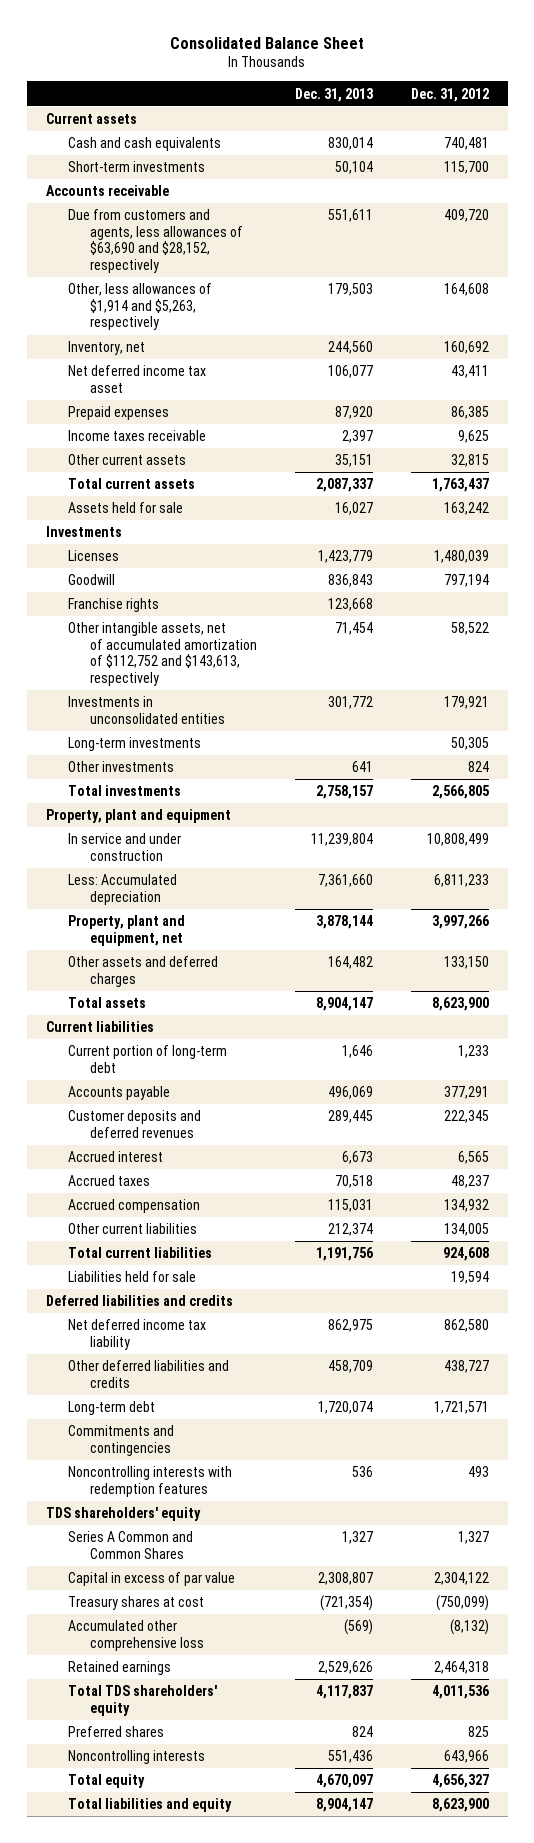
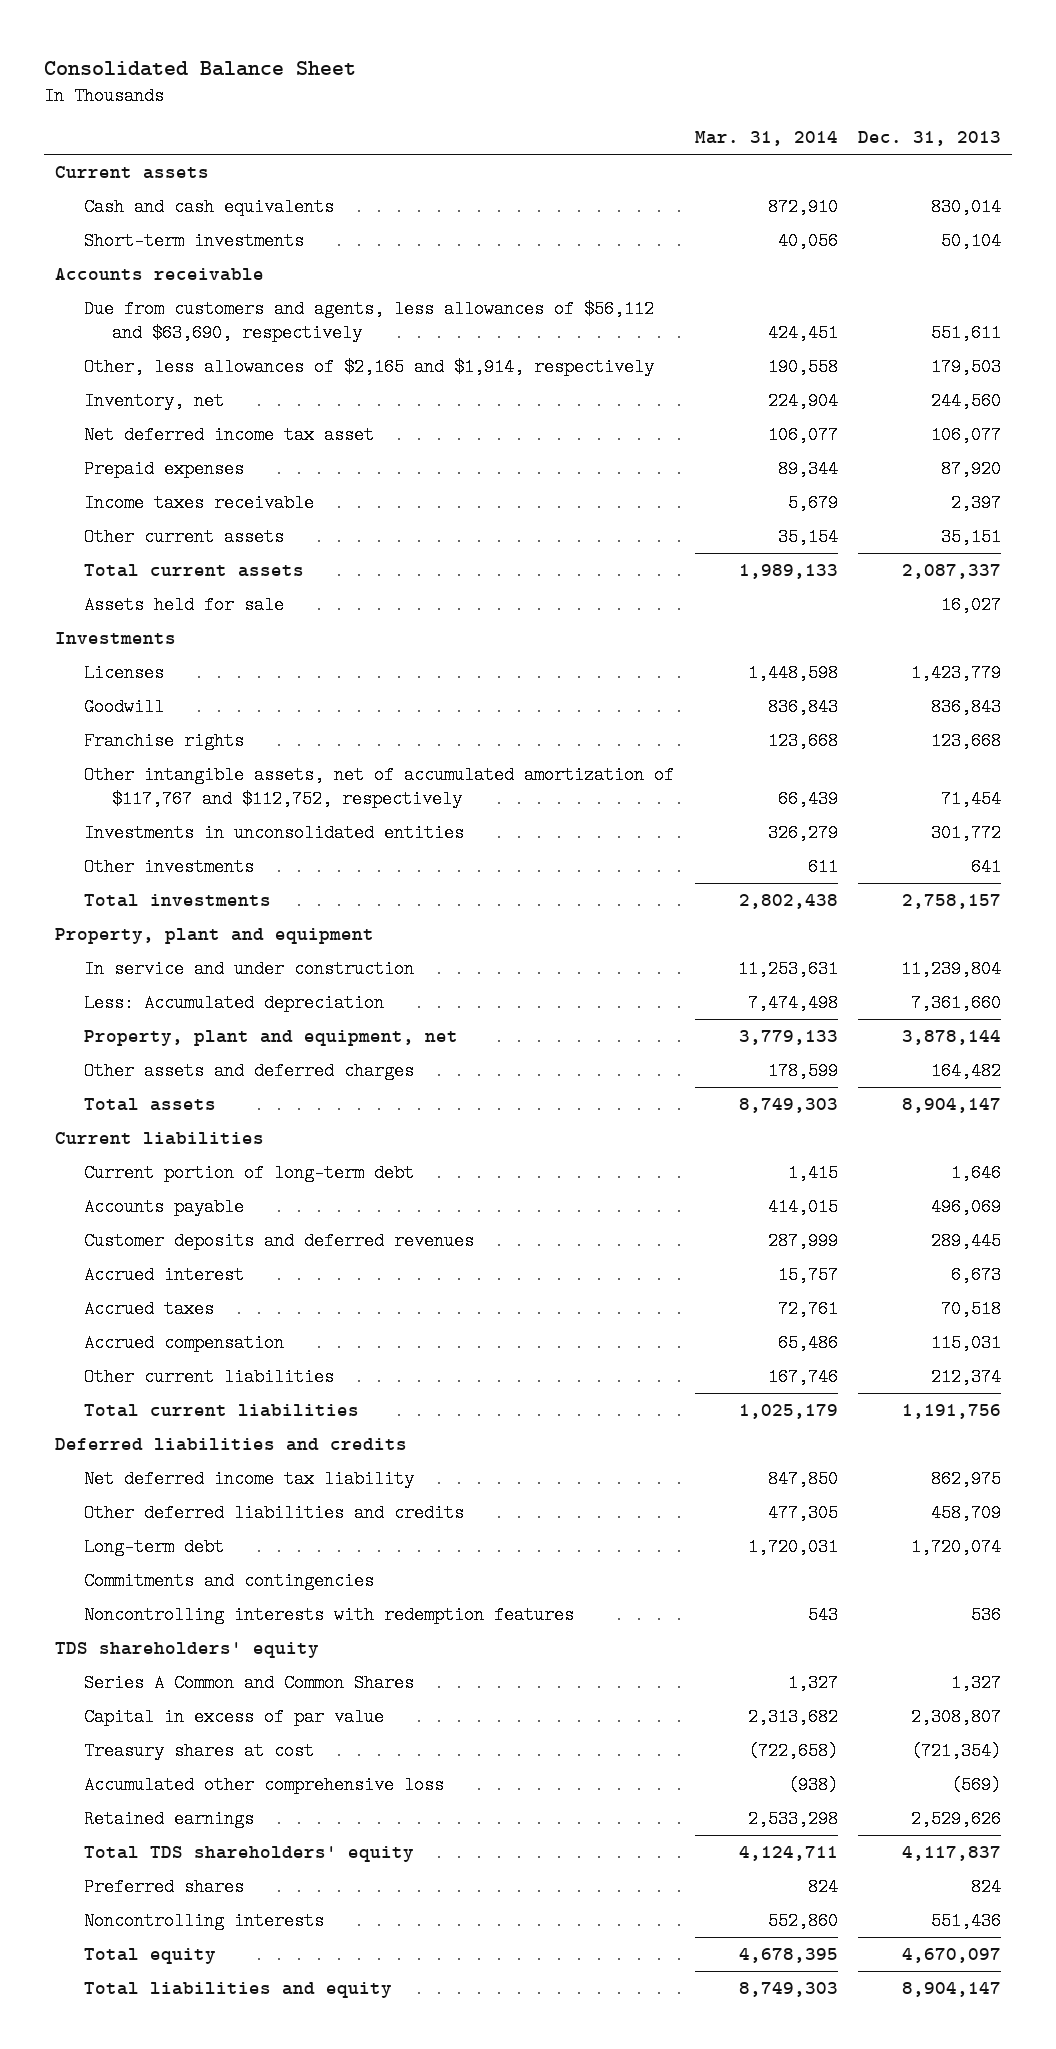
[410,87,489,102] Dec. 31, 2012 -> none
none -> [694,131,838,147] Mar. 31, 2014
[67,209,243,274] Due from customers and agents, less allowances of $63,690 and $28,152, respectively -> [83,299,654,342] Due from customers and agents, less allowances of $56,112 and $63,690, respectively
[67,283,212,331] Other, less allowances of $1,914 and $5,263, respectively -> [83,357,654,376] Other, less allowances of $2,165 and $1,914, respectively
[67,622,257,687] Other intangible assets, net of accumulated amortization of $112,752 and $143,613, respectively -> [83,765,674,808] Other intangible assets, net of accumulated amortization of $117,767 and $112,752, respectively
[67,737,201,752] Long-term investments -> none
[67,1271,196,1283] Liabilities held for sale -> none

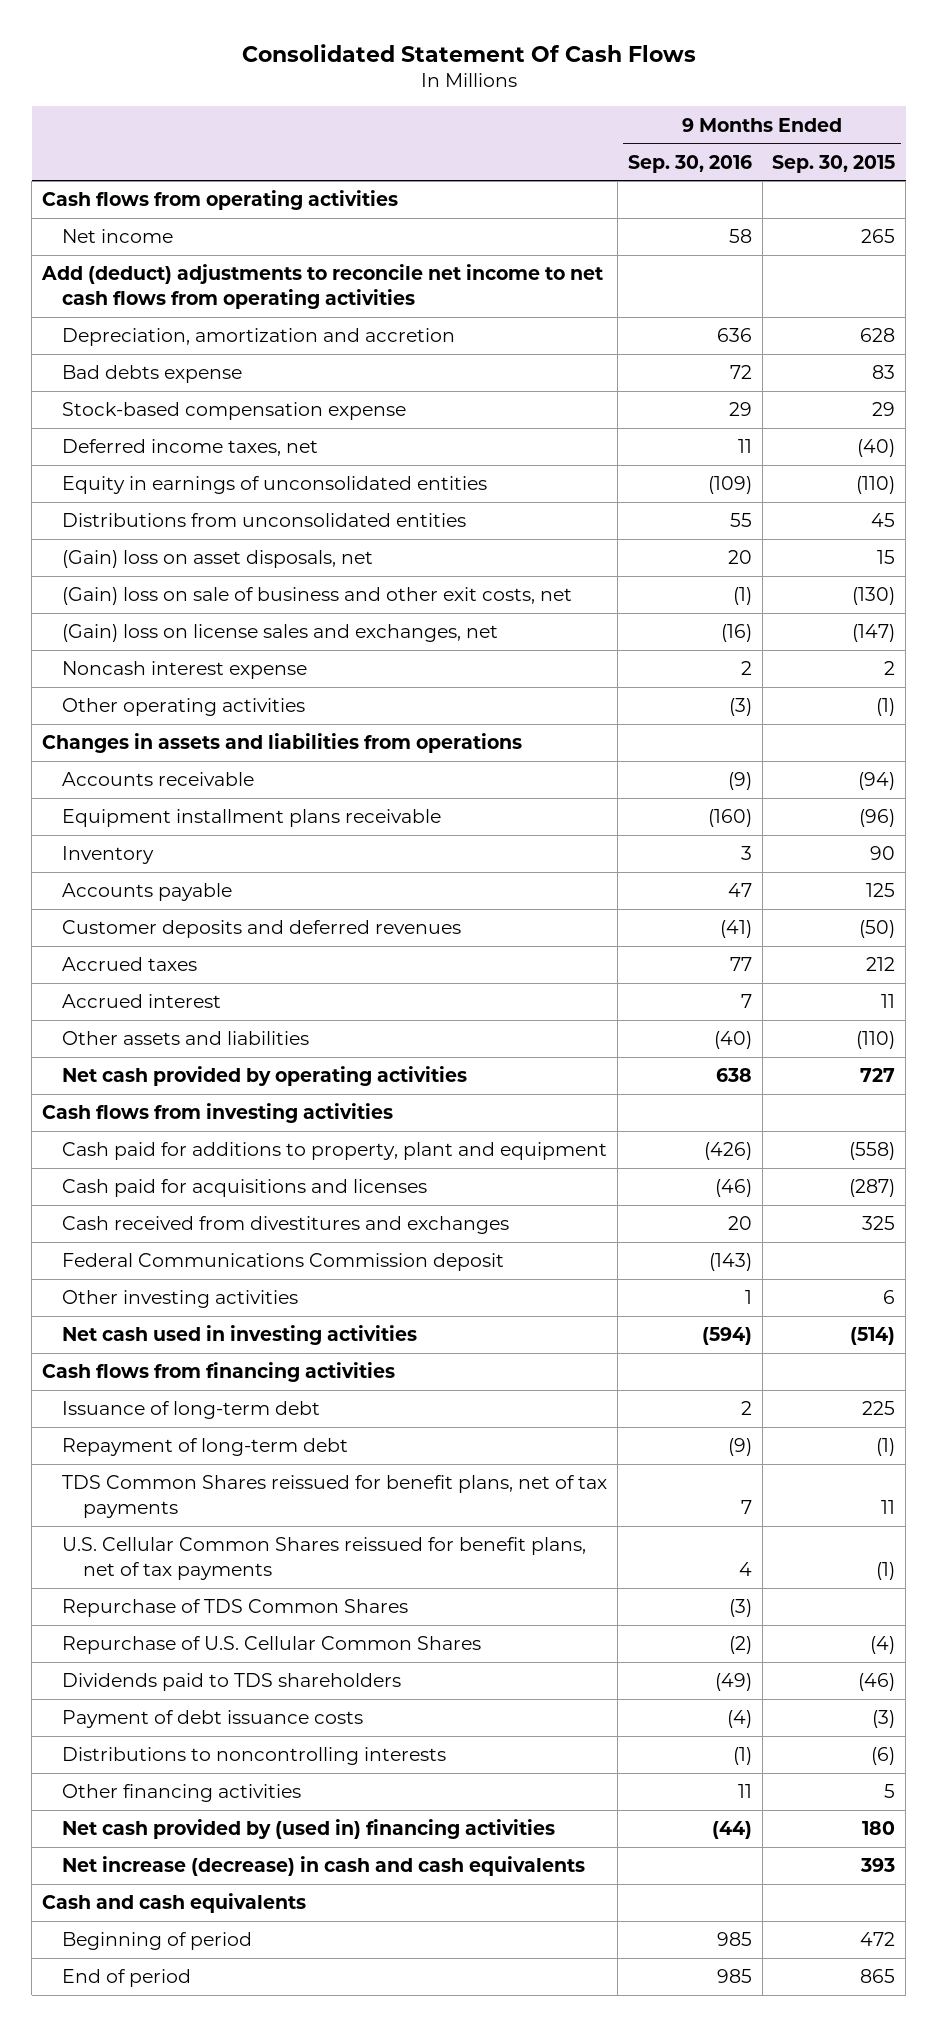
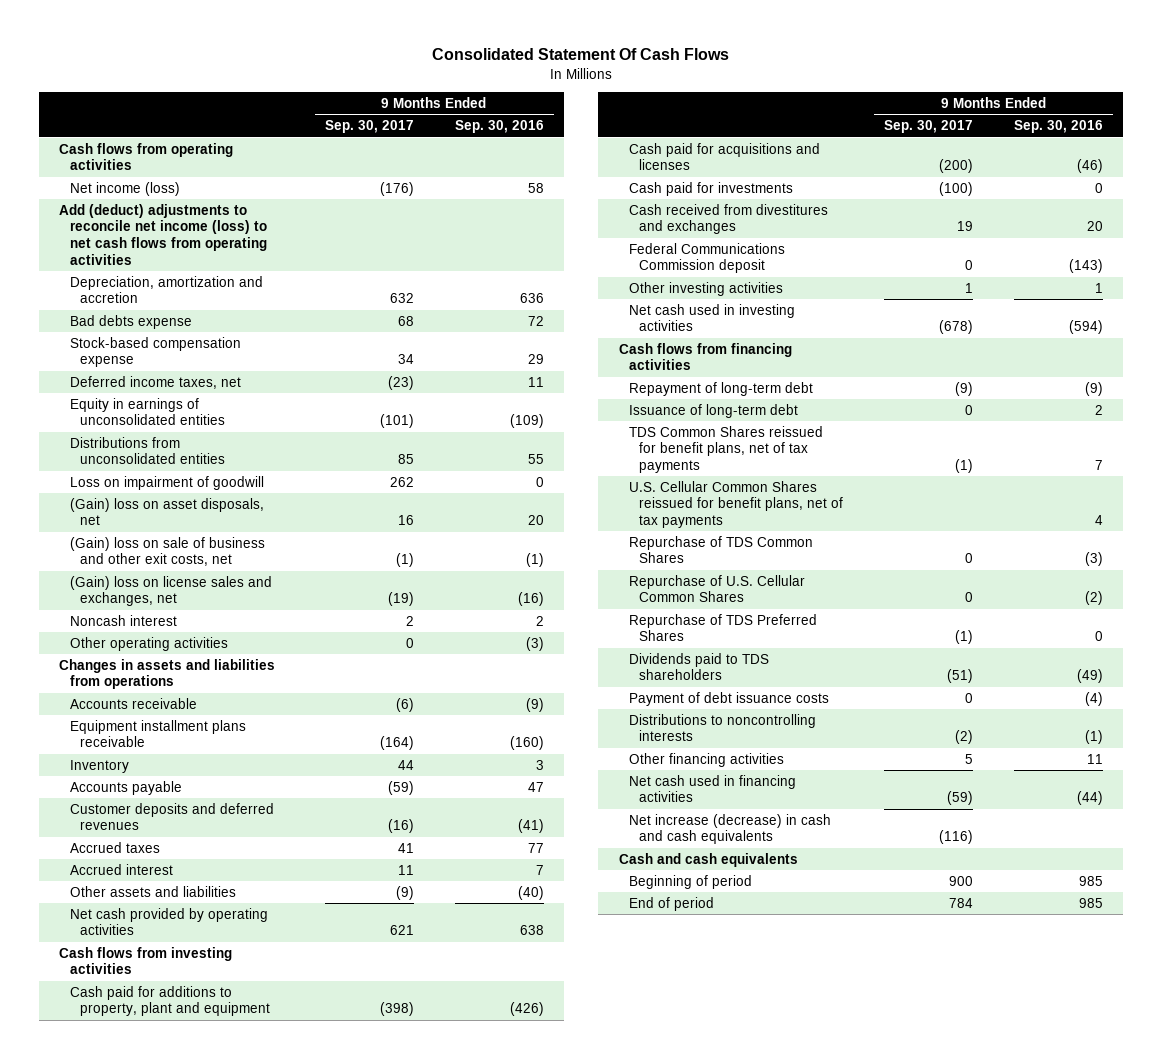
[772,154,896,173] Sep. 30, 2015 -> none
none -> [324,120,414,134] Sep. 30, 2017
[62,229,174,244] Net income -> [69,181,180,196] Net income (loss)
[41,264,604,309] Add (deduct) adjustments to reconcile net income to net cash flows from operating activities -> [59,203,267,265] Add (deduct) adjustments to reconcile net income (loss) to net cash flows from operating activities
none -> [69,475,264,490] Loss on impairment of goodwill
[62,661,308,680] Noncash interest expense -> [69,614,177,626] Noncash interest
none -> [629,181,794,196] Cash paid for investments
[62,1401,321,1420] Issuance of long-term debt -> [629,403,799,418] Issuance of long-term debt
none -> [629,613,818,642] Repurchase of TDS Preferred Shares
[62,1819,556,1840] Net cash provided by (used in) financing activities -> [629,774,797,803] Net cash used in financing activities

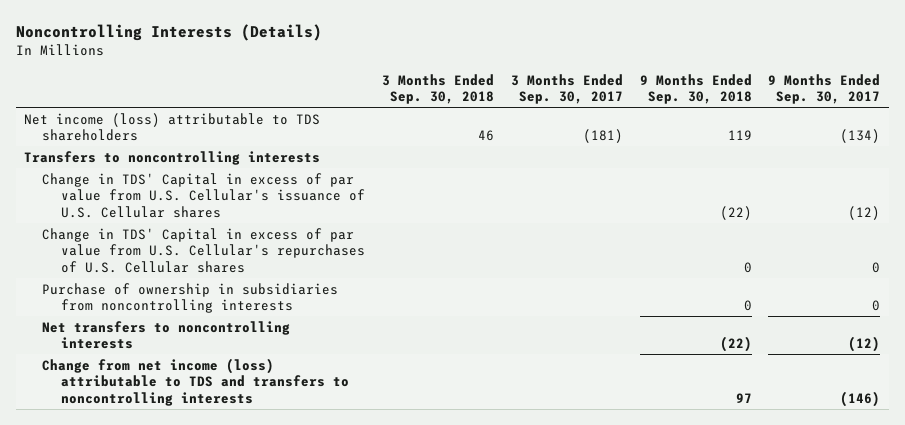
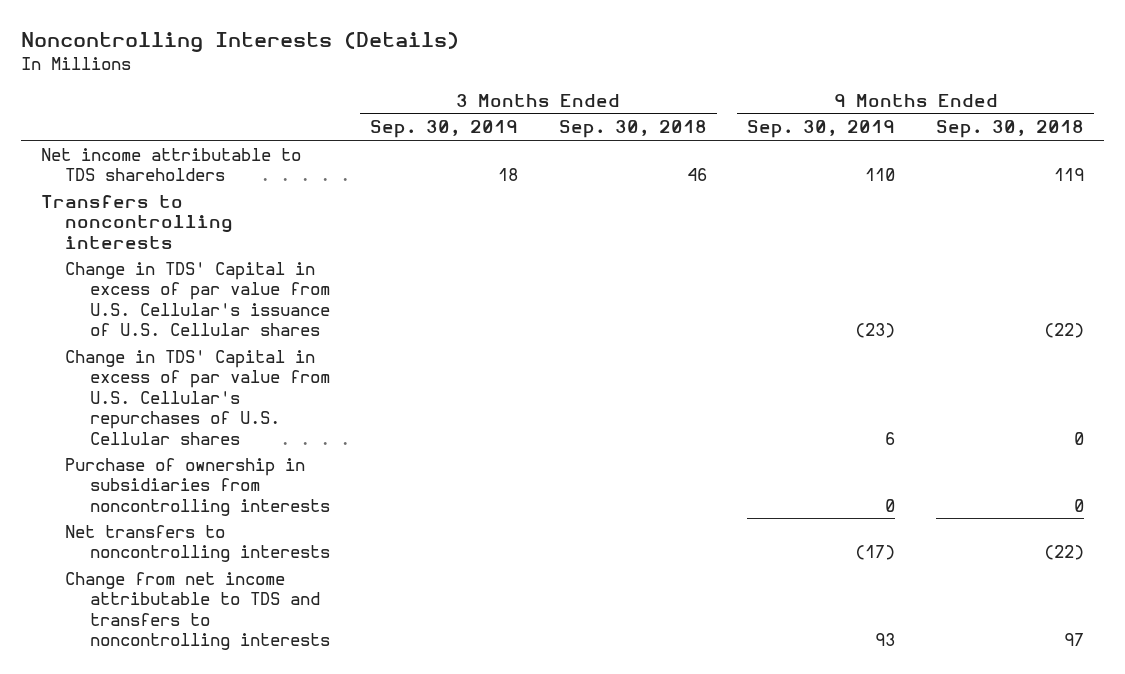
[510,73,623,105] 3 Months Ended Sep. 30, 2017 -> none
[768,73,881,105] 9 Months Ended Sep. 30, 2017 -> none
none -> [370,120,519,139] Sep. 30, 2019
none -> [747,120,896,139] Sep. 30, 2019
[24,112,321,142] Net income (loss) attributable to TDS shareholders -> [41,147,302,182] Net income attributable to TDS shareholders
[42,357,349,406] Change from net income (loss) attributable to TDS and transfers to noncontrolling interests -> [65,571,330,651] Change from net income attributable to TDS and transfers to noncontrolling interests

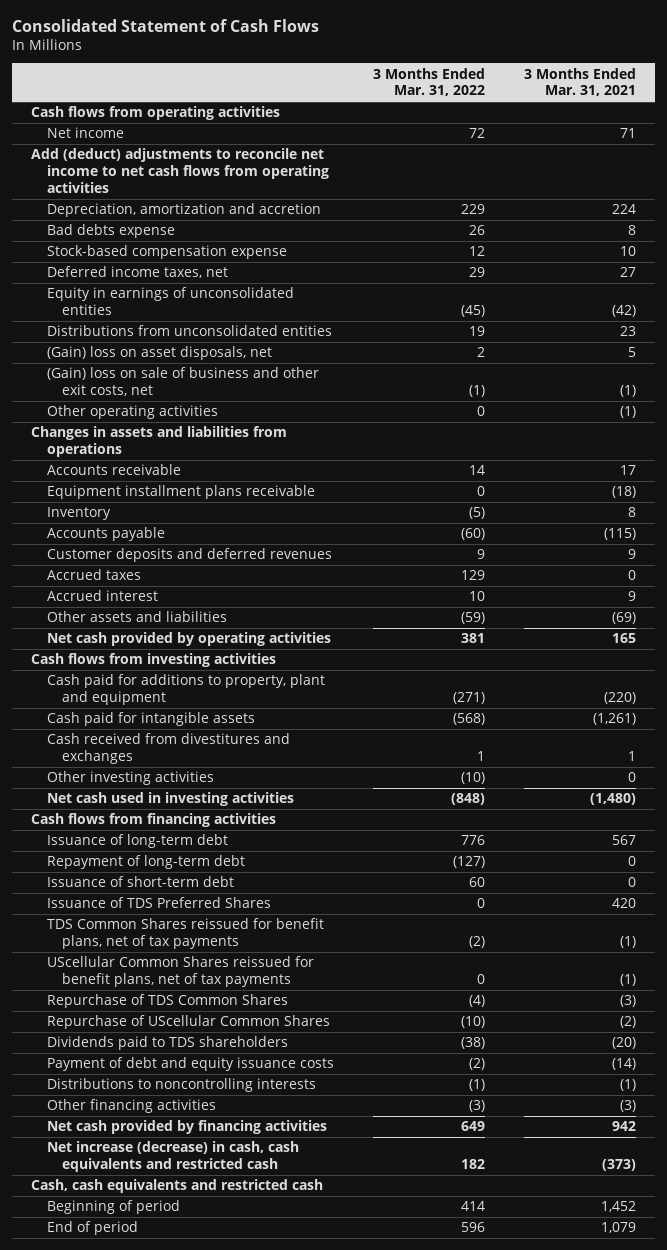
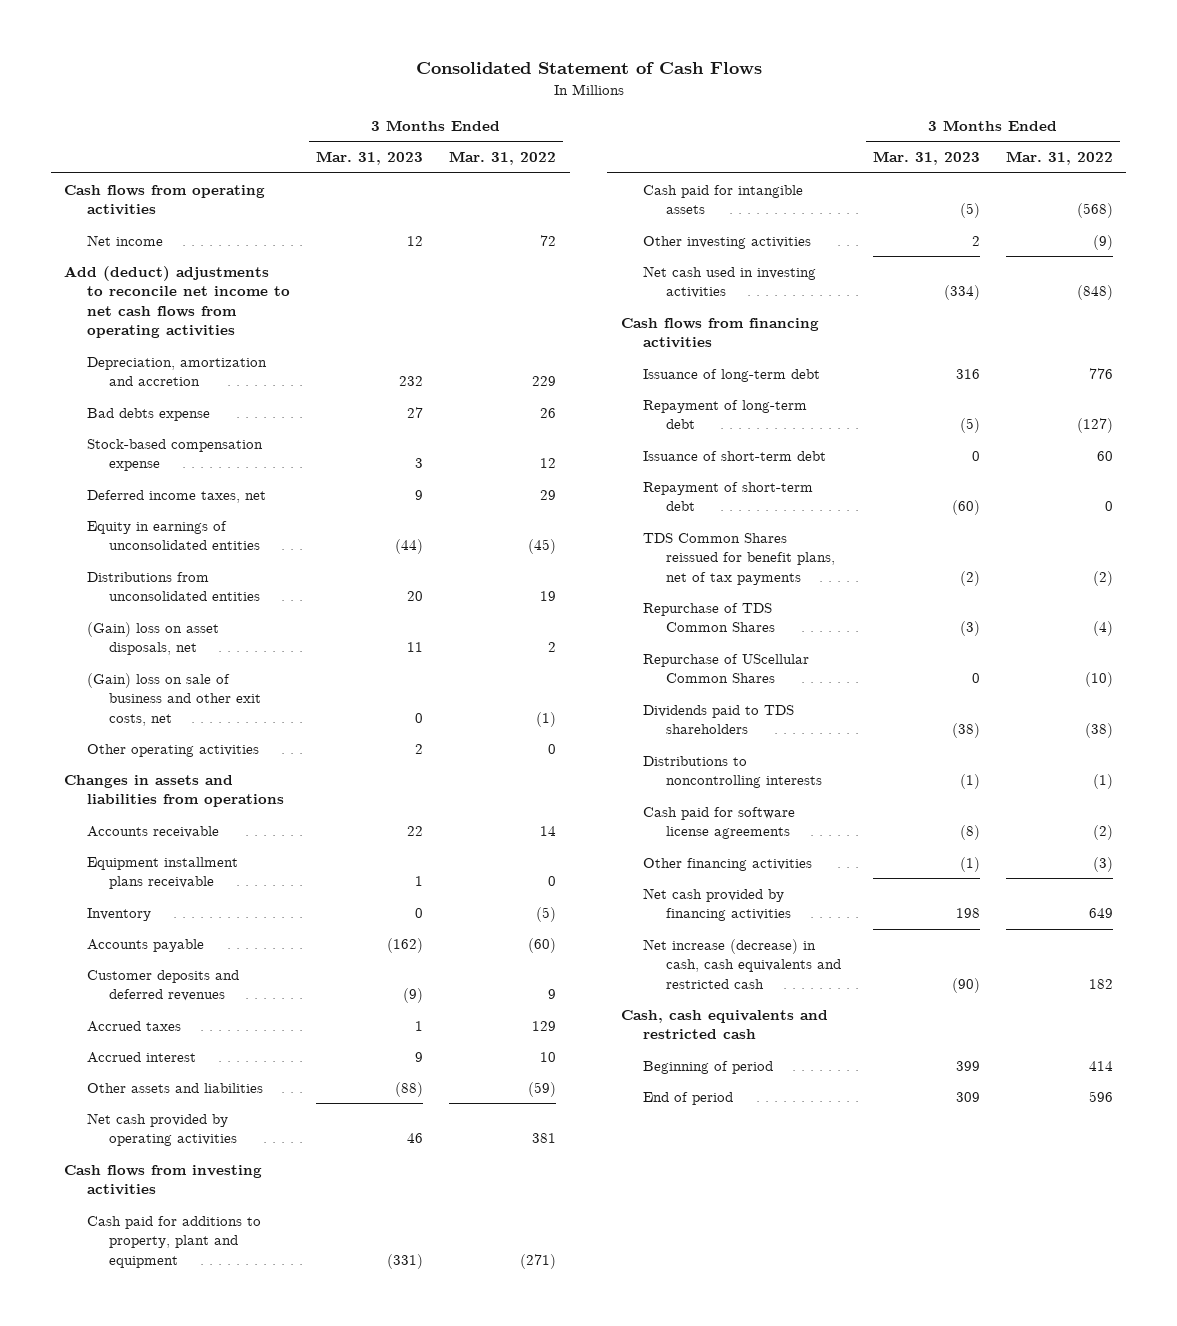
[523,67,636,97] 3 Months Ended Mar. 31, 2021 -> none
none -> [316,151,424,166] Mar. 31, 2023
[46,733,290,765] Cash received from divestitures and exchanges -> none
[460,772,485,785] (10) -> [1092,234,1113,250] (9)
[46,897,271,909] Issuance of TDS Preferred Shares -> none
none -> [643,481,814,512] Repayment of short-term debt
[46,956,314,988] UScellular Common Shares reissued for benefit plans, net of tax payments -> none
[46,1057,334,1072] Payment of debt and equity issuance costs -> none
none -> [643,806,796,840] Cash paid for software license agreements

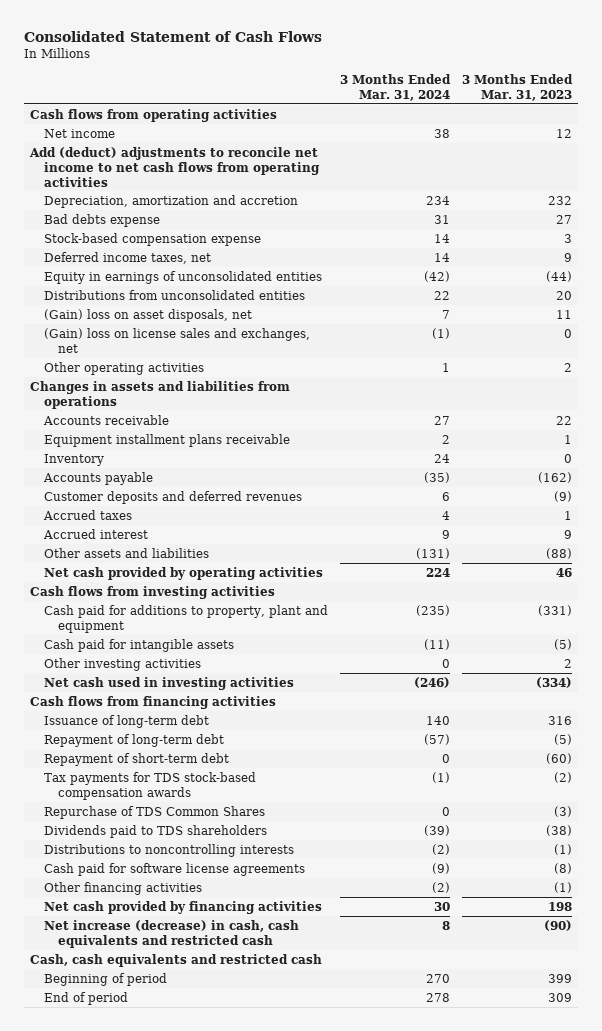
[449,151,557,166] Mar. 31, 2022 -> none
none -> [339,73,451,101] 3 Months Ended Mar. 31, 2024
[86,672,262,726] (Gain) loss on sale of business and other exit costs, net -> none
none -> [43,327,310,353] (Gain) loss on license sales and exchanges, net
[643,450,827,461] Issuance of short-term debt -> none
[643,532,835,585] TDS Common Shares reissued for benefit plans, net of tax payments -> [43,771,256,800] Tax payments for TDS stock-based compensation awards
[643,653,810,684] Repurchase of UScellular Common Shares -> none

